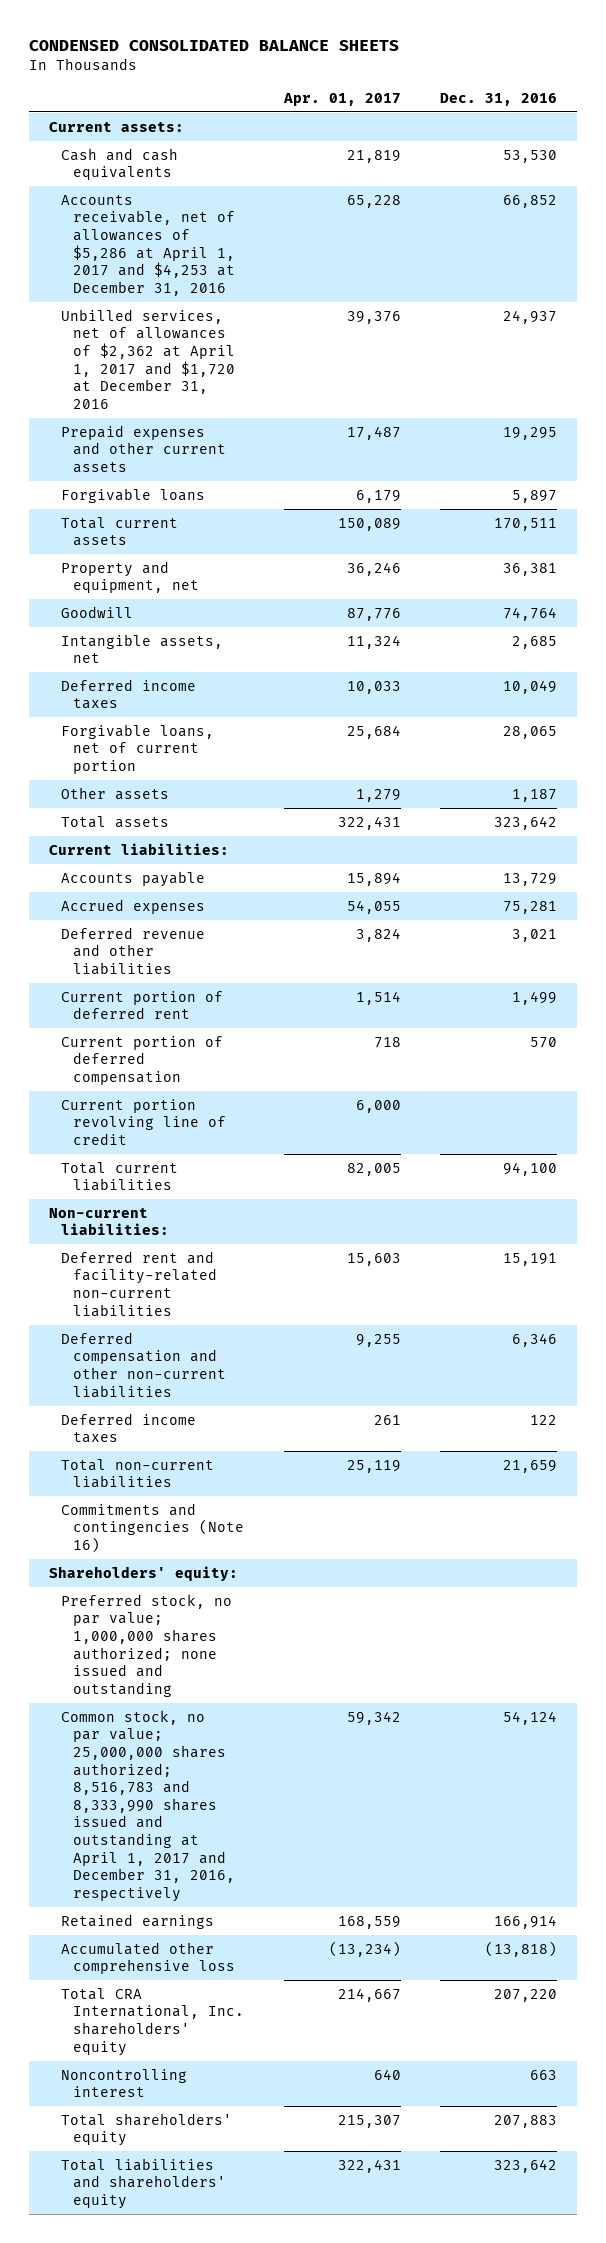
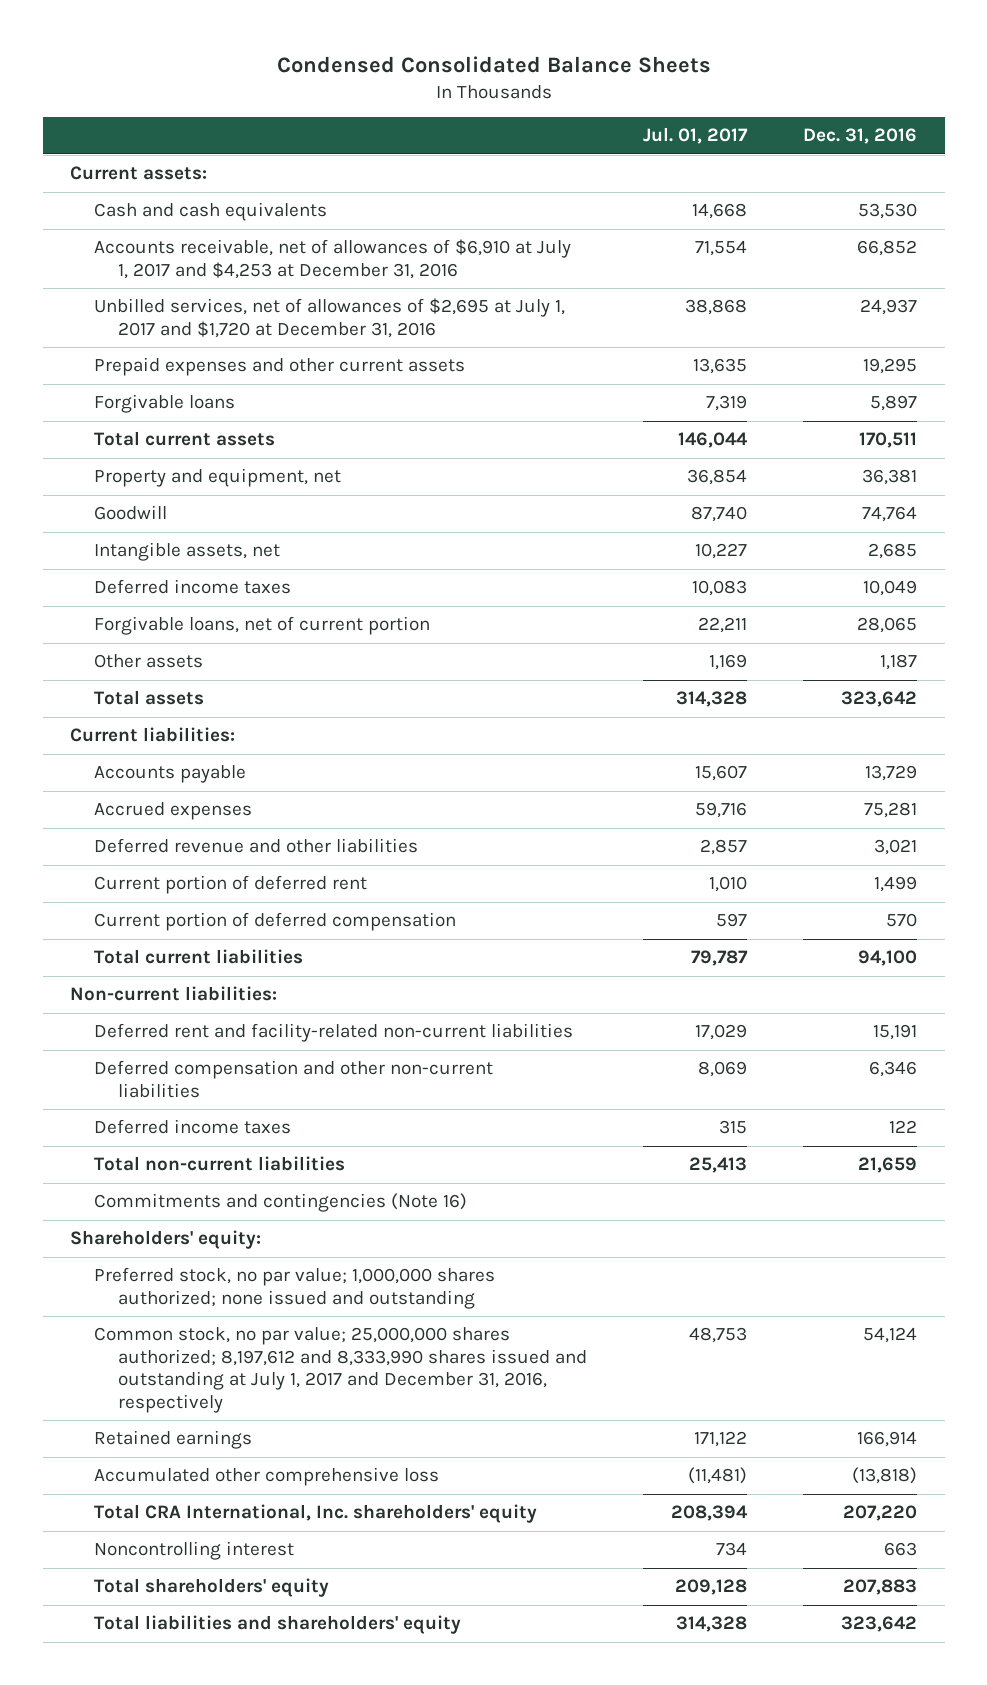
[29,39,400,51] CONDENSED CONSOLIDATED BALANCE SHEETS -> [276,56,711,74] Condensed Consolidated Balance Sheets
[282,92,401,106] Apr. 01, 2017 -> none
none -> [643,127,749,145] Jul. 01, 2017
[61,194,236,296] Accounts receivable, net of allowances of $5,286 at April 1, 2017 and $4,253 at December 31, 2016 -> [94,239,572,279] Accounts receivable, net of allowances of $6,910 at July 1, 2017 and $4,253 at December 31, 2016
[61,308,236,409] Unbilled services, net of allowances of $2,362 at April 1, 2017 and $1,720 at December 31, 2016 -> [94,298,566,338] Unbilled services, net of allowances of $2,695 at July 1, 2017 and $1,720 at December 31, 2016
[61,1098,227,1146] Current portion revolving line of credit -> none
[61,1709,236,1902] Common stock, no par value; 25,000,000 shares authorized; 8,516,783 and 8,333,990 shares issued and outstanding at April 1, 2017 and December 31, 2016, respectively -> [94,1327,588,1413] Common stock, no par value; 25,000,000 shares authorized; 8,197,612 and 8,333,990 shares issued and outstanding at July 1, 2017 and December 31, 2016, respectively

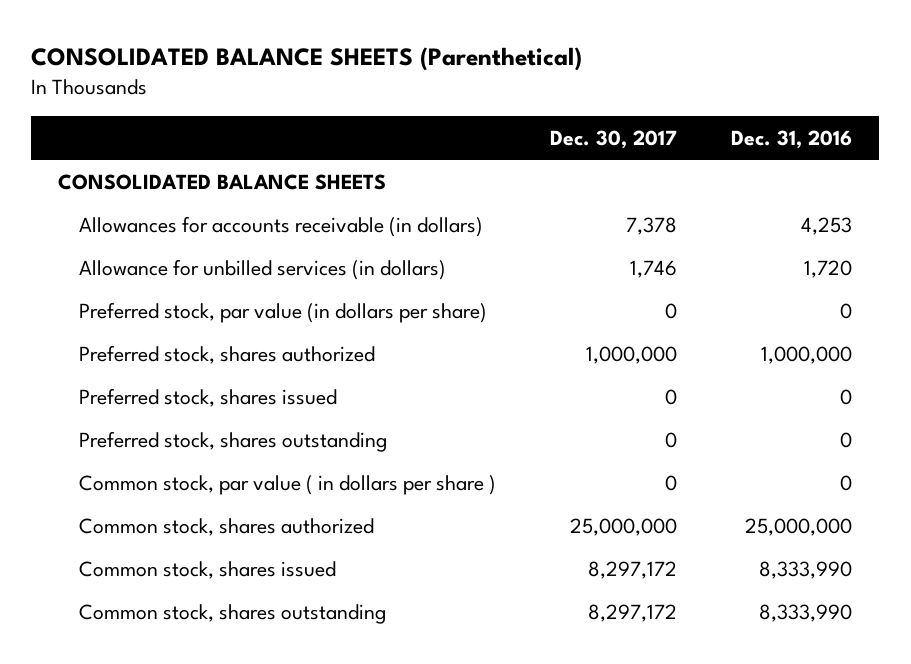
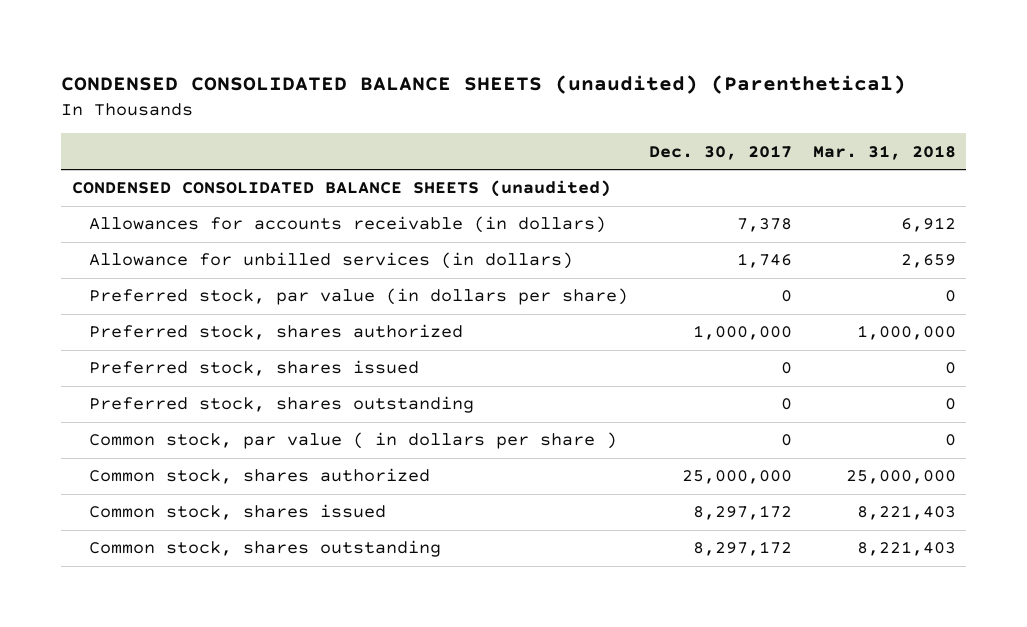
[31,46,583,71] CONSOLIDATED BALANCE SHEETS (Parenthetical) -> [61,74,907,94] CONDENSED CONSOLIDATED BALANCE SHEETS (unaudited) (Parenthetical)
[731,129,853,149] Dec. 31, 2016 -> none
none -> [812,144,956,160] Mar. 31, 2018
[58,173,387,190] CONSOLIDATED BALANCE SHEETS -> [71,180,611,198] CONDENSED CONSOLIDATED BALANCE SHEETS (unaudited)

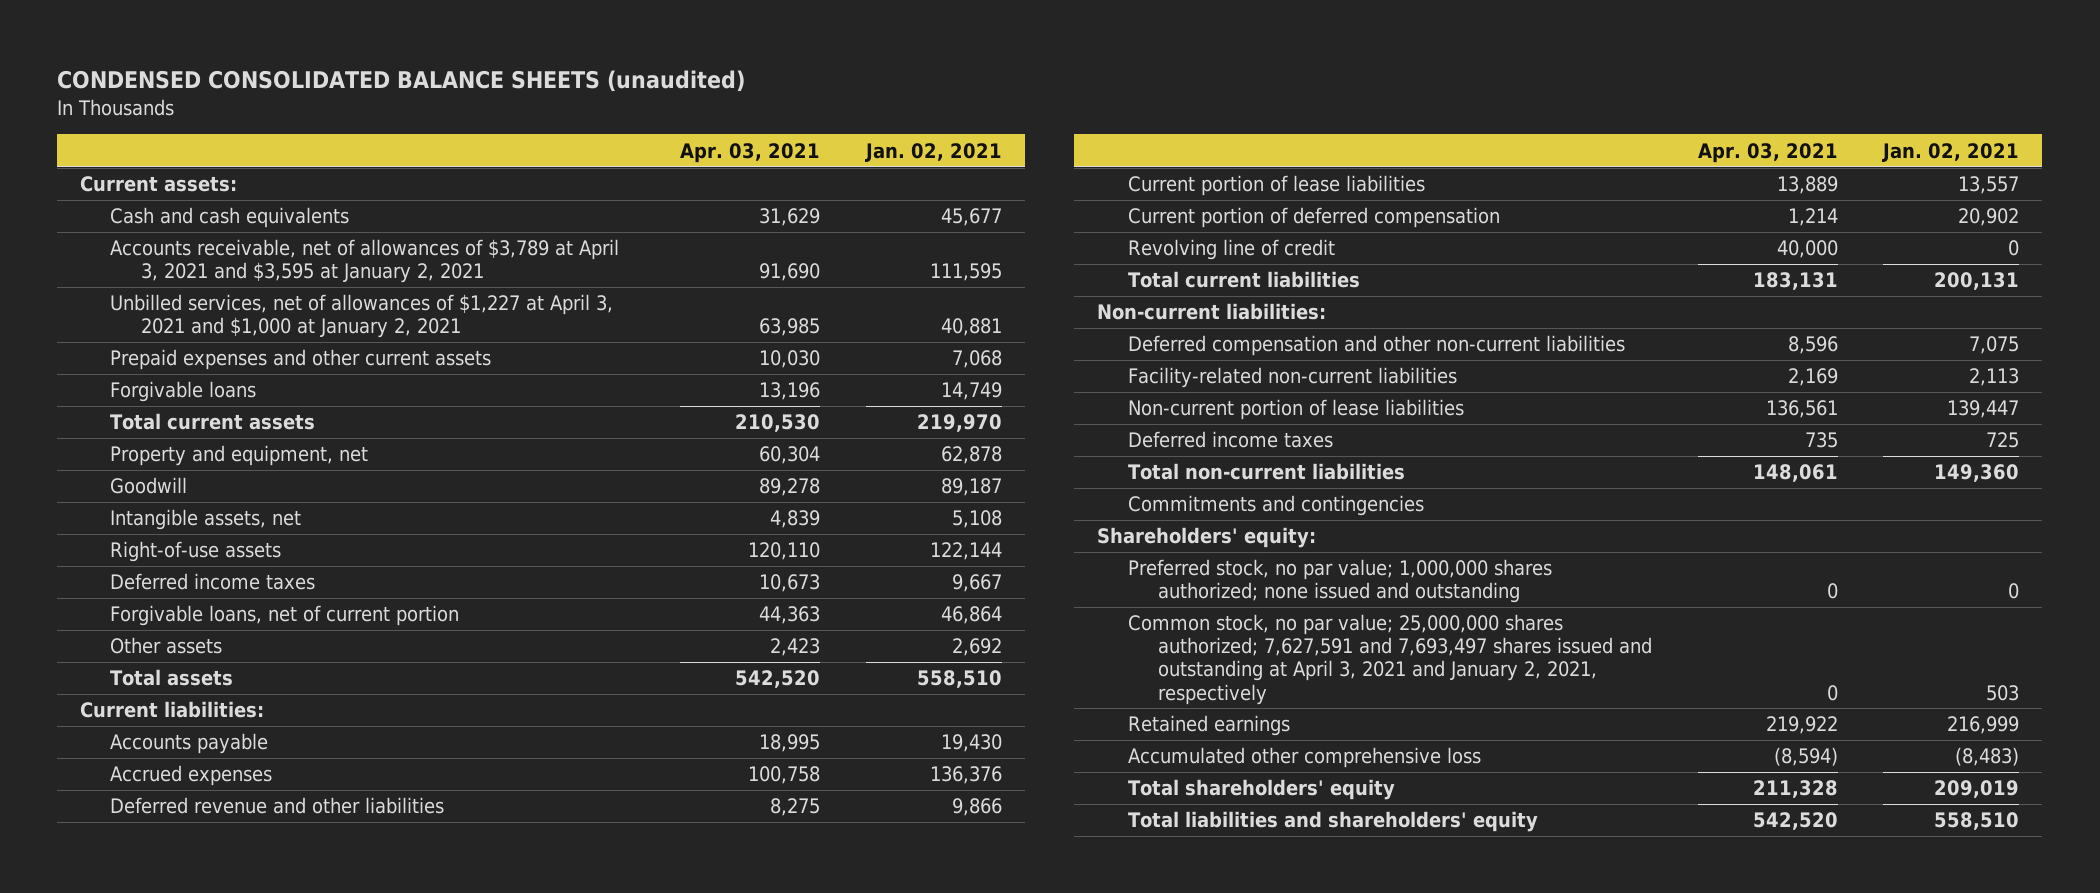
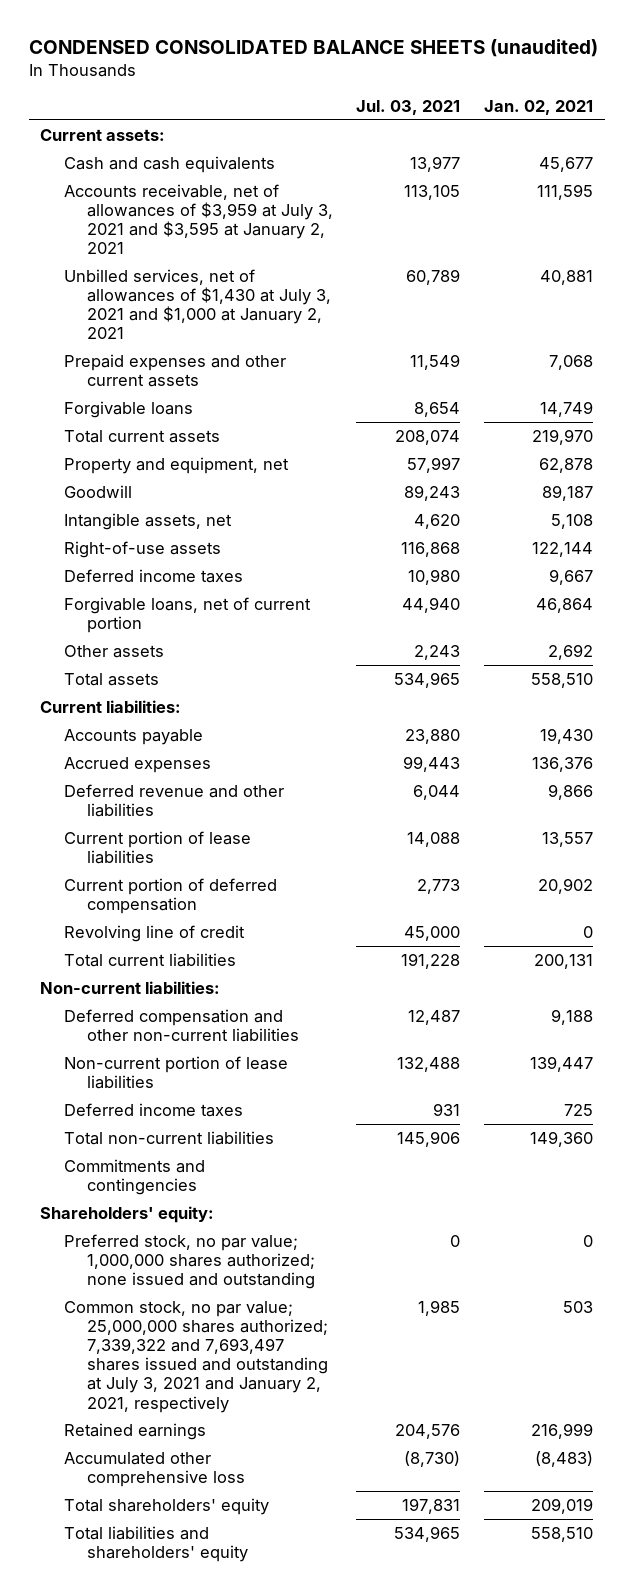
[680,142,821,163] Apr. 03, 2021 -> none
none -> [356,100,461,116] Jul. 03, 2021
[110,239,620,284] Accounts receivable, net of allowances of $3,789 at April 3, 2021 and $3,595 at January 2, 2021 -> [63,183,333,255] Accounts receivable, net of allowances of $3,959 at July 3, 2021 and $3,595 at January 2, 2021
[110,294,614,339] Unbilled services, net of allowances of $1,227 at April 3, 2021 and $1,000 at January 2, 2021 -> [63,268,331,340] Unbilled services, net of allowances of $1,430 at July 3, 2021 and $1,000 at January 2, 2021
[1127,367,1457,389] Facility-related non-current liabilities -> none
[1969,336,2020,355] 7,075 -> [551,1008,594,1025] 9,188
[1127,614,1652,705] Common stock, no par value; 25,000,000 shares authorized; 7,627,591 and 7,693,497 shares issued and outstanding at April 3, 2021 and January 2, 2021, respectively -> [63,1300,328,1413] Common stock, no par value; 25,000,000 shares authorized; 7,339,322 and 7,693,497 shares issued and outstanding at July 3, 2021 and January 2, 2021, respectively

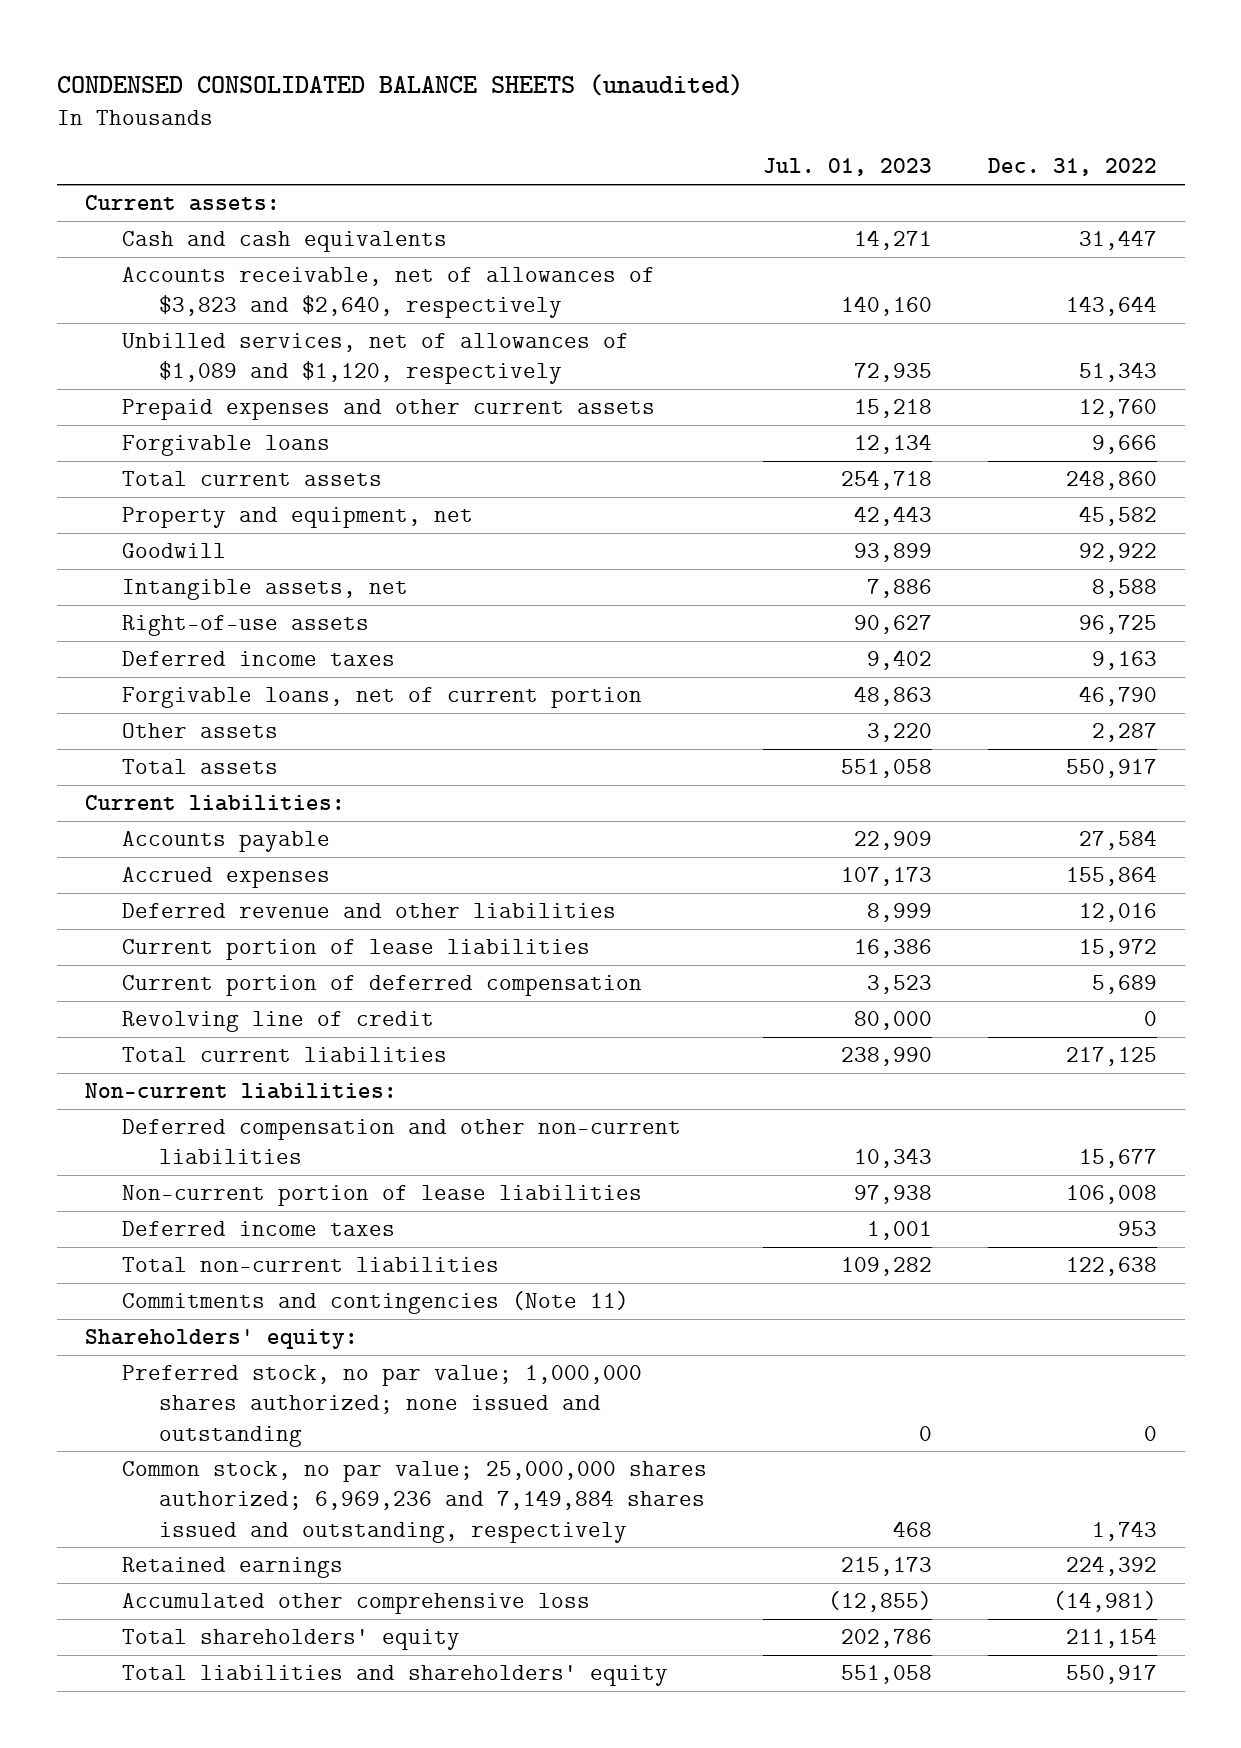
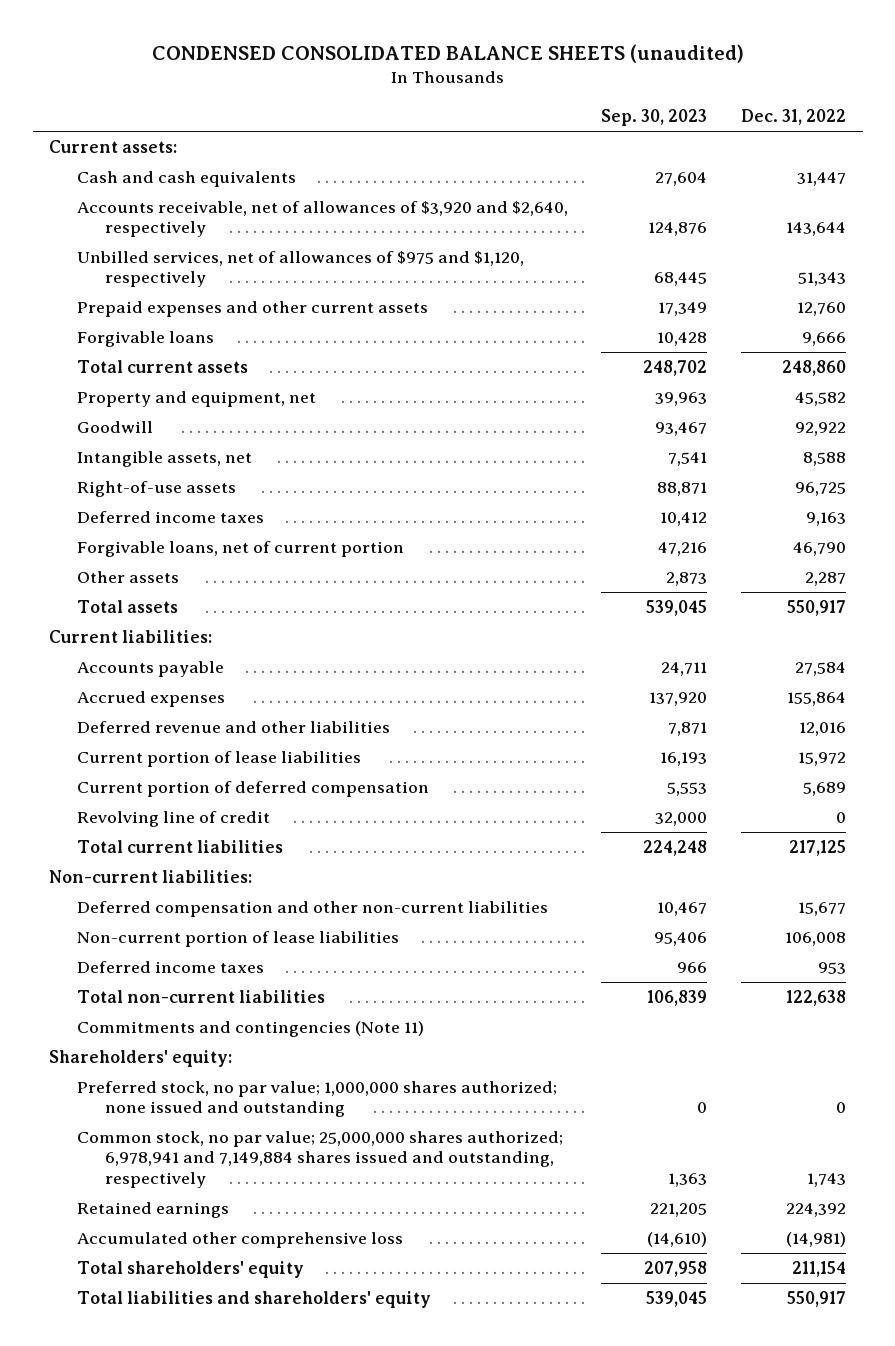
[762,158,932,177] Jul. 01, 2023 -> none
none -> [601,109,708,127] Sep. 30, 2023
[122,267,656,319] Accounts receivable, net of allowances of $3,823 and $2,640, respectively -> [77,201,569,238] Accounts receivable, net of allowances of $3,920 and $2,640, respectively
[122,333,630,385] Unbilled services, net of allowances of $1,089 and $1,120, respectively -> [77,251,525,288] Unbilled services, net of allowances of $975 and $1,120, respectively
[122,1461,708,1543] Common stock, no par value; 25,000,000 shares authorized; 6,969,236 and 7,149,884 shares issued and outstanding, respectively -> [77,1131,564,1188] Common stock, no par value; 25,000,000 shares authorized; 6,978,941 and 7,149,884 shares issued and outstanding, respectively

